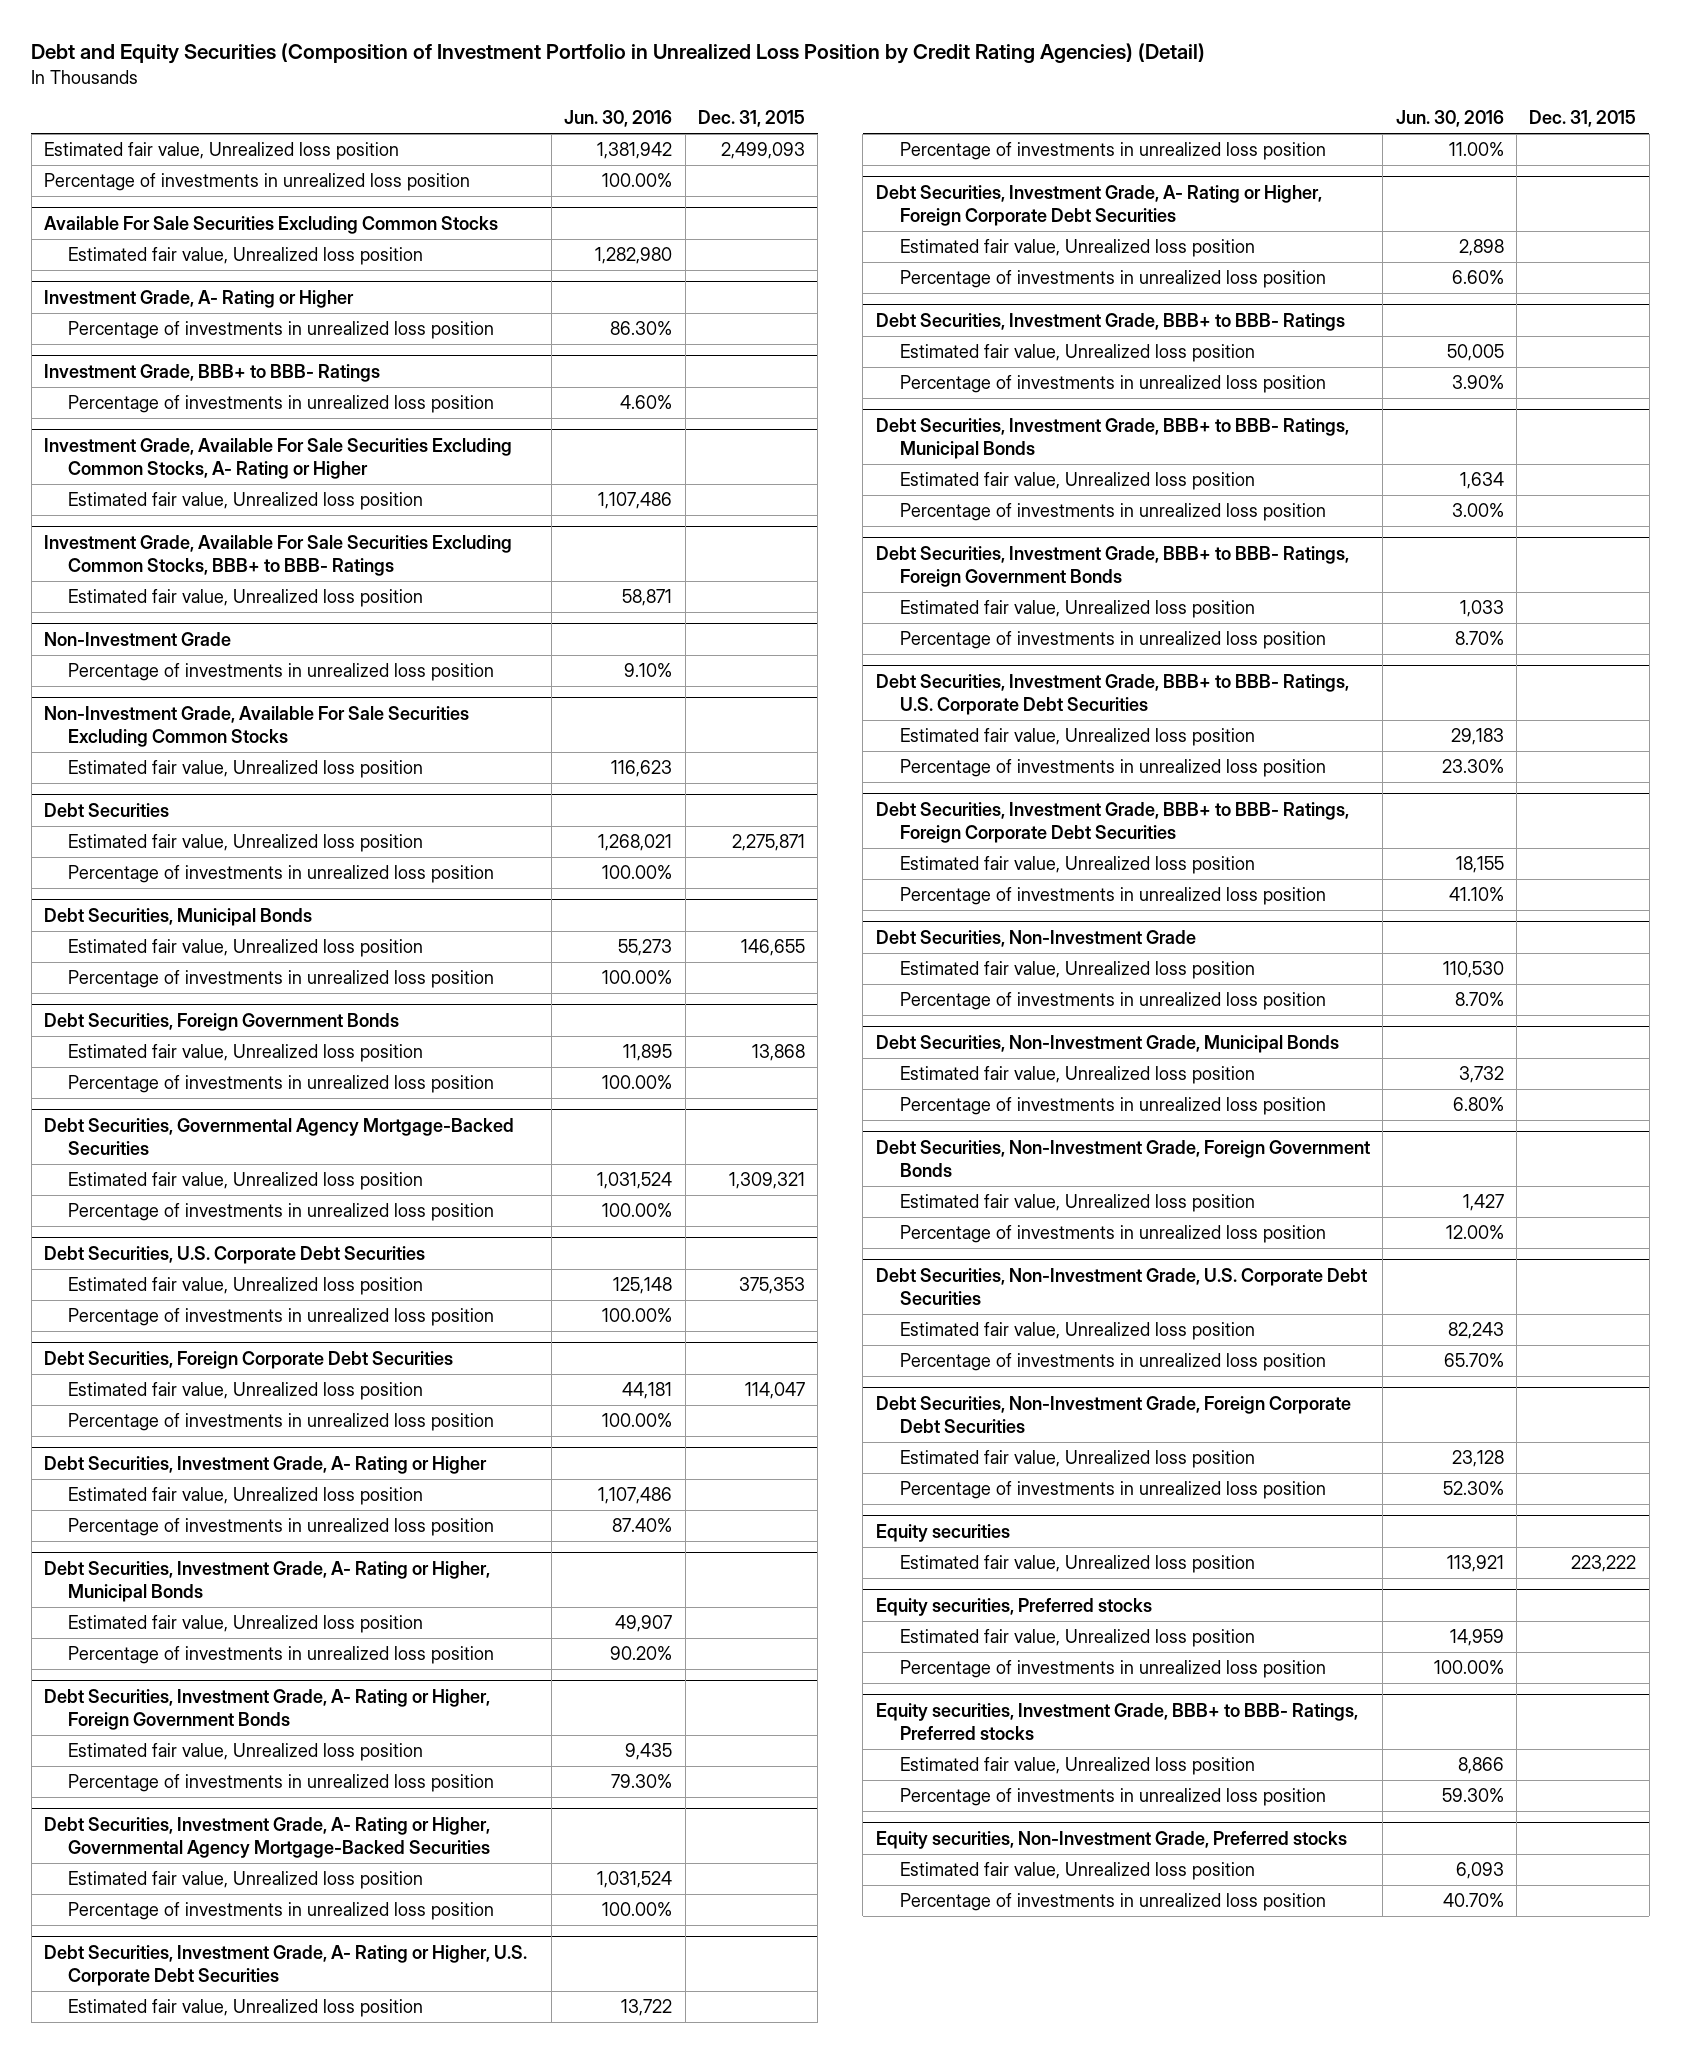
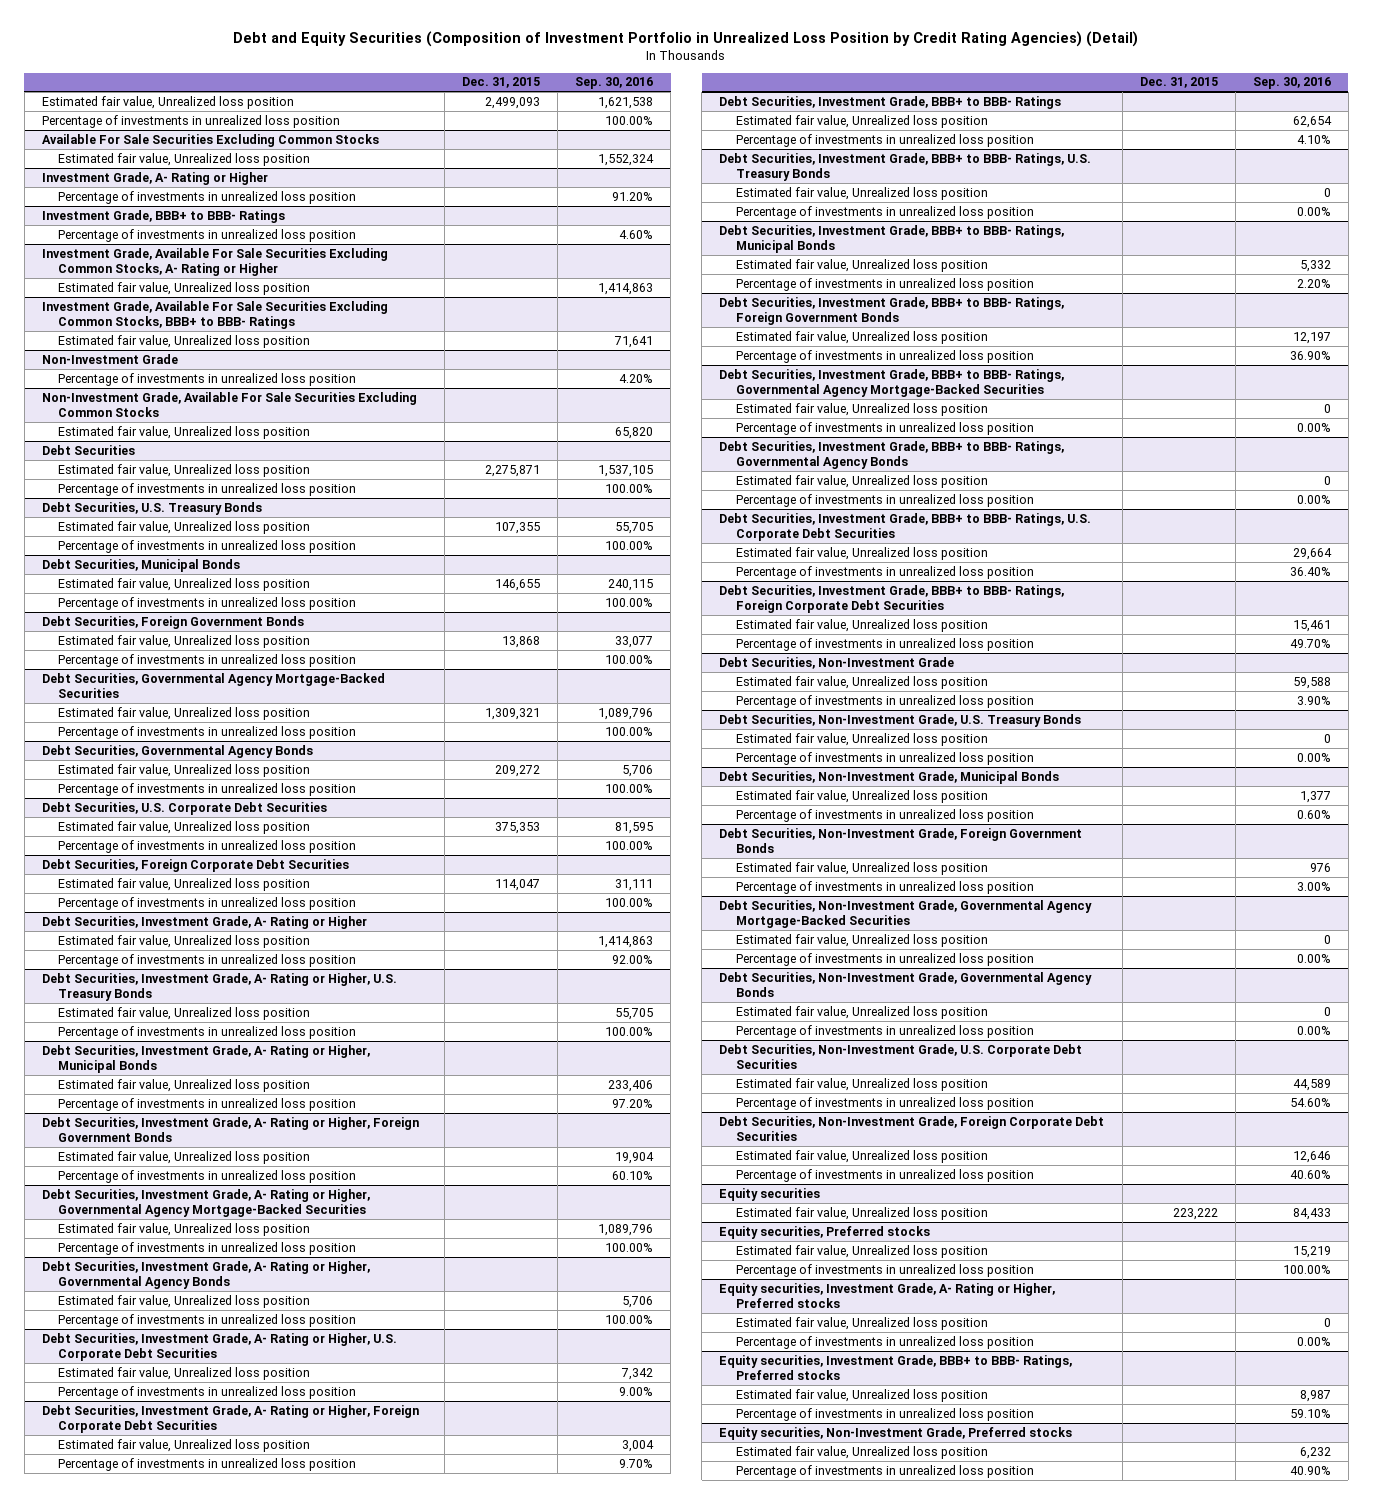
[564,109,673,127] Jun. 30, 2016 -> none
none -> [575,77,654,90] Sep. 30, 2016
none -> [41,501,262,515] Debt Securities, U.S. Treasury Bonds
none -> [58,520,311,534] Estimated fair value, Unrealized loss position
none -> [58,539,357,553] Percentage of investments in unrealized loss position
none -> [41,744,313,758] Debt Securities, Governmental Agency Bonds
none -> [58,763,311,777] Estimated fair value, Unrealized loss position
none -> [58,782,357,796] Percentage of investments in unrealized loss position
none -> [41,972,397,1001] Debt Securities, Investment Grade, A- Rating or Higher, U.S. Treasury Bonds
none -> [58,1006,311,1020] Estimated fair value, Unrealized loss position
none -> [58,1025,357,1039] Percentage of investments in unrealized loss position
none -> [41,1260,370,1289] Debt Securities, Investment Grade, A- Rating or Higher, Governmental Agency Bonds
none -> [58,1294,311,1308] Estimated fair value, Unrealized loss position
none -> [58,1313,357,1327] Percentage of investments in unrealized loss position
none -> [719,152,1092,181] Debt Securities, Investment Grade, BBB+ to BBB- Ratings, U.S. Treasury Bonds
none -> [735,186,988,200] Estimated fair value, Unrealized loss position
none -> [735,205,1034,219] Percentage of investments in unrealized loss position
none -> [719,368,1065,397] Debt Securities, Investment Grade, BBB+ to BBB- Ratings, Governmental Agency Mortgage-Backed Securities
none -> [735,402,988,416] Estimated fair value, Unrealized loss position
none -> [735,421,1034,435] Percentage of investments in unrealized loss position
none -> [719,440,1065,469] Debt Securities, Investment Grade, BBB+ to BBB- Ratings, Governmental Agency Bonds
none -> [735,474,988,488] Estimated fair value, Unrealized loss position
none -> [735,493,1034,507] Percentage of investments in unrealized loss position
none -> [719,713,1082,727] Debt Securities, Non-Investment Grade, U.S. Treasury Bonds
none -> [735,732,988,746] Estimated fair value, Unrealized loss position
none -> [735,751,1034,765] Percentage of investments in unrealized loss position
none -> [719,899,1093,928] Debt Securities, Non-Investment Grade, Governmental Agency Mortgage-Backed Securities
none -> [735,933,988,947] Estimated fair value, Unrealized loss position
none -> [735,952,1034,966] Percentage of investments in unrealized loss position
none -> [719,971,1093,997] Debt Securities, Non-Investment Grade, Governmental Agency Bonds
none -> [735,1005,988,1019] Estimated fair value, Unrealized loss position
none -> [735,1024,1034,1038] Percentage of investments in unrealized loss position
none -> [719,1282,1056,1308] Equity securities, Investment Grade, A- Rating or Higher, Preferred stocks
none -> [735,1316,988,1330] Estimated fair value, Unrealized loss position
none -> [735,1335,1034,1349] Percentage of investments in unrealized loss position

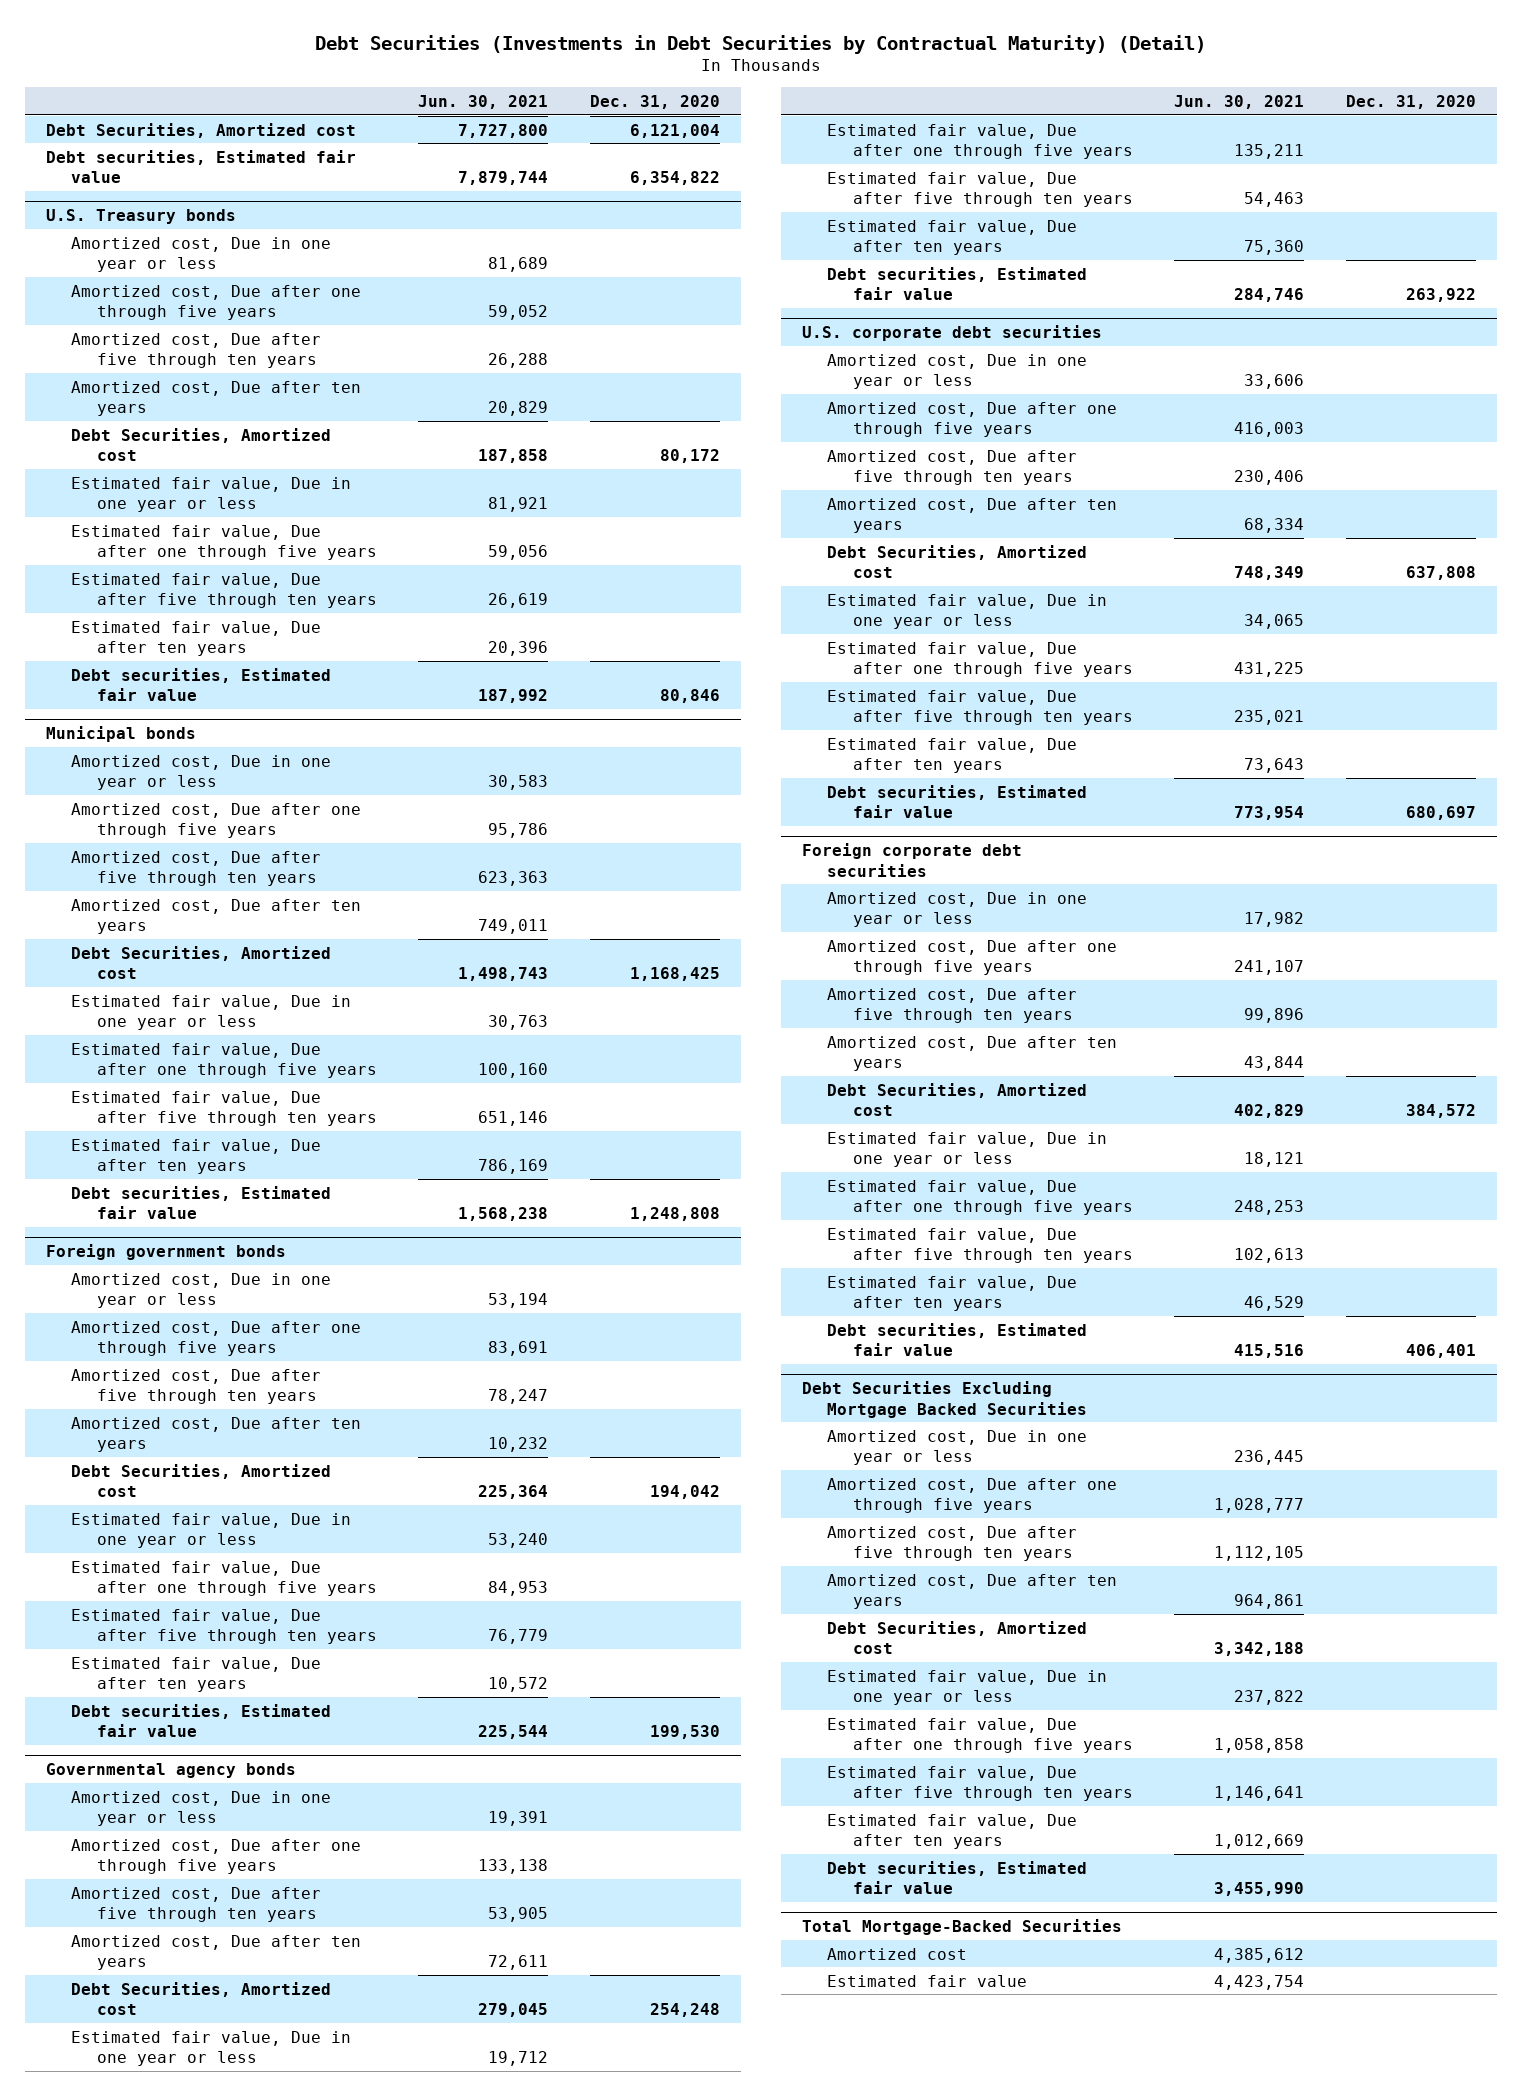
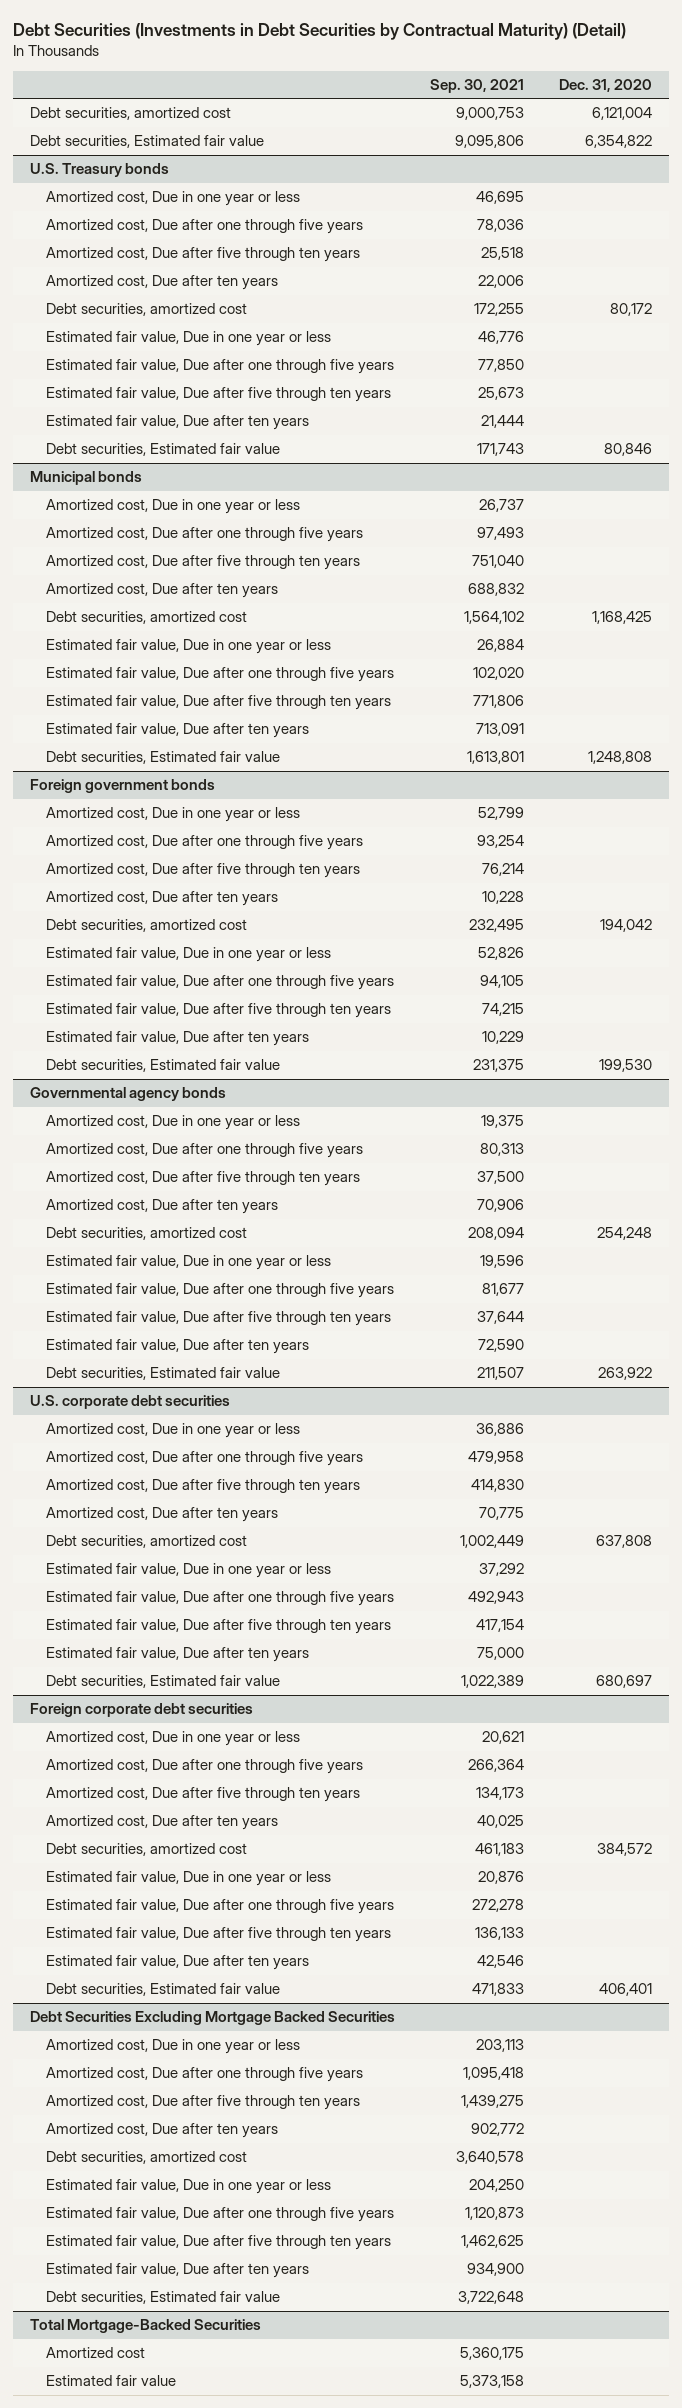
[418,94,549,109] Jun. 30, 2021 -> none
none -> [430,78,525,93] Sep. 30, 2021
[45,122,356,138] Debt Securities, Amortized cost -> [30,107,232,121] Debt securities, amortized cost
[71,427,332,462] Debt Securities, Amortized cost -> [45,303,247,317] Debt securities, amortized cost
[71,945,332,980] Debt Securities, Amortized cost -> [45,611,247,625] Debt securities, amortized cost
[71,1463,332,1498] Debt Securities, Amortized cost -> [45,919,247,933] Debt securities, amortized cost
[71,1981,332,2016] Debt Securities, Amortized cost -> [45,1227,247,1241] Debt securities, amortized cost
[827,544,1088,579] Debt Securities, Amortized cost -> [45,1535,247,1549] Debt securities, amortized cost
[827,1082,1088,1117] Debt Securities, Amortized cost -> [45,1843,247,1857] Debt securities, amortized cost
[827,1620,1088,1655] Debt Securities, Amortized cost -> [45,2151,247,2165] Debt securities, amortized cost

